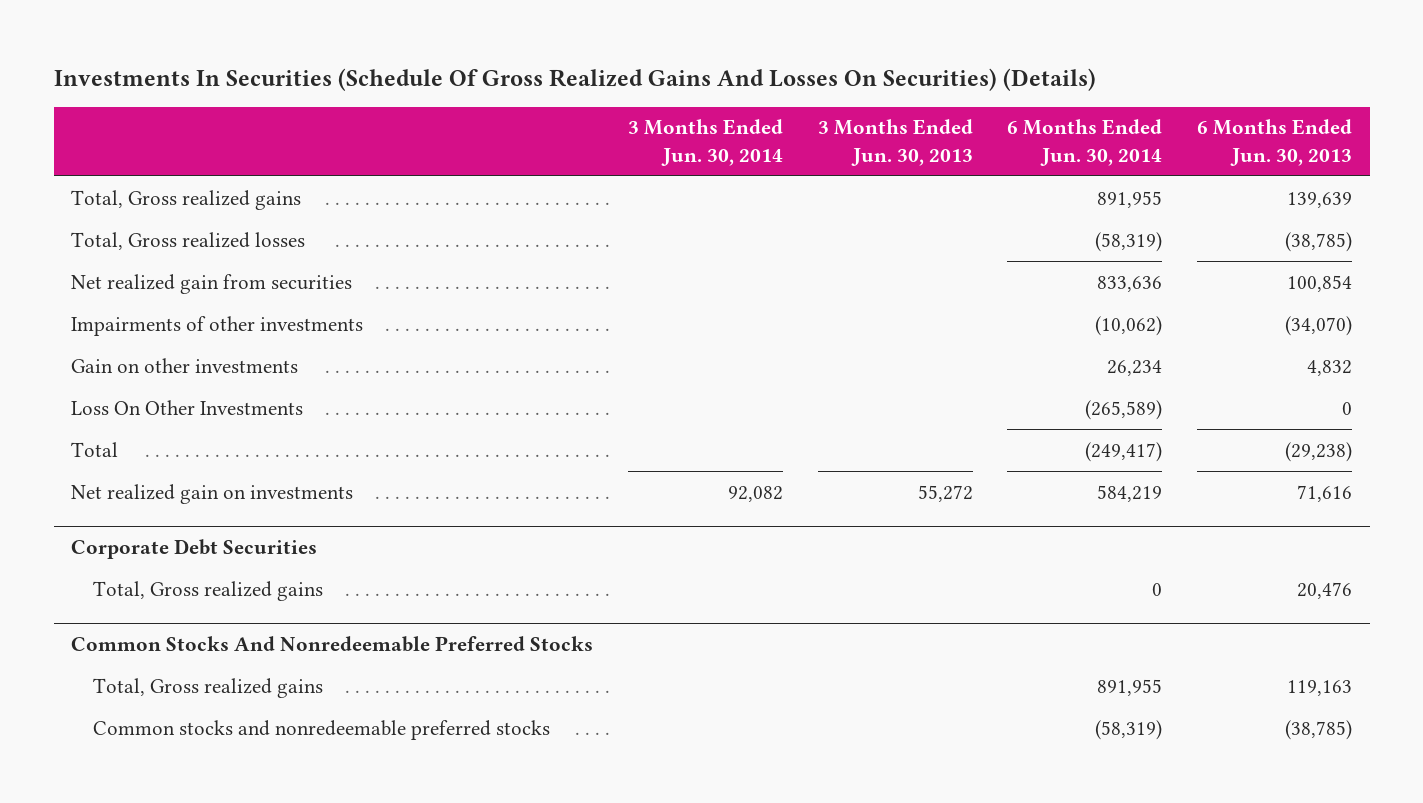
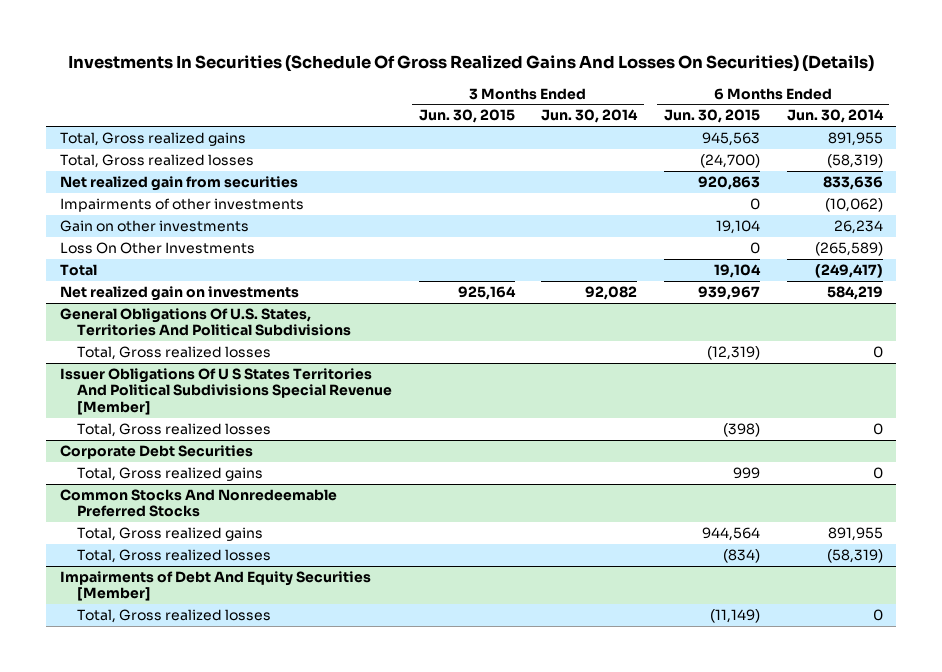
[817,119,973,166] 3 Months Ended Jun. 30, 2013 -> none
[1197,119,1353,166] 6 Months Ended Jun. 30, 2013 -> none
none -> [418,109,515,124] Jun. 30, 2015
none -> [664,109,761,124] Jun. 30, 2015
none -> [59,308,352,337] General Obligations Of U.S. States, Territories And Political Subdivisions
none -> [77,346,272,361] Total, Gross realized losses
none -> [59,368,393,415] Issuer Obligations Of U S States Territories And Political Subdivisions Special Revenue [Member]
none -> [77,423,272,438] Total, Gross realized losses
[92,719,550,740] Common stocks and nonredeemable preferred stocks -> [77,549,272,564] Total, Gross realized losses
none -> [59,571,371,602] Impairments of Debt And Equity Securities [Member]
none -> [77,609,272,624] Total, Gross realized losses

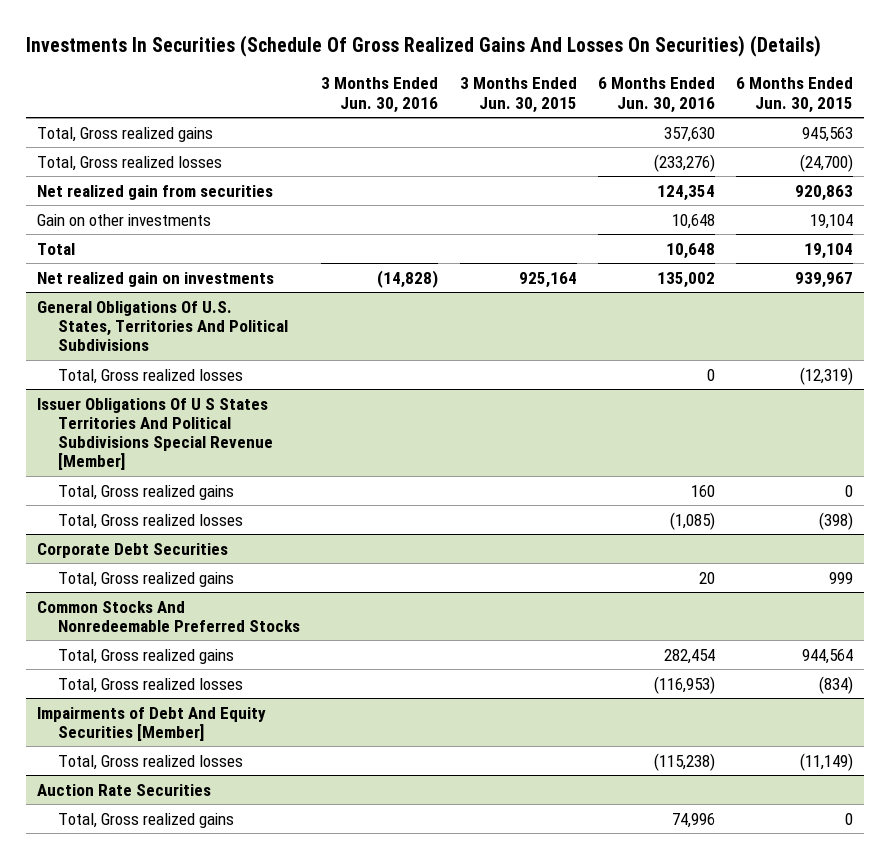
[541,109,639,124] Jun. 30, 2014 -> none
[786,109,884,124] Jun. 30, 2014 -> none
none -> [321,77,439,113] 3 Months Ended Jun. 30, 2016
none -> [597,77,715,113] 6 Months Ended Jun. 30, 2016
[59,198,304,213] Impairments of other investments -> none
[59,242,255,255] Loss On Other Investments -> none
none -> [58,484,235,500] Total, Gross realized gains
none -> [36,783,211,796] Auction Rate Securities
none -> [58,812,235,828] Total, Gross realized gains

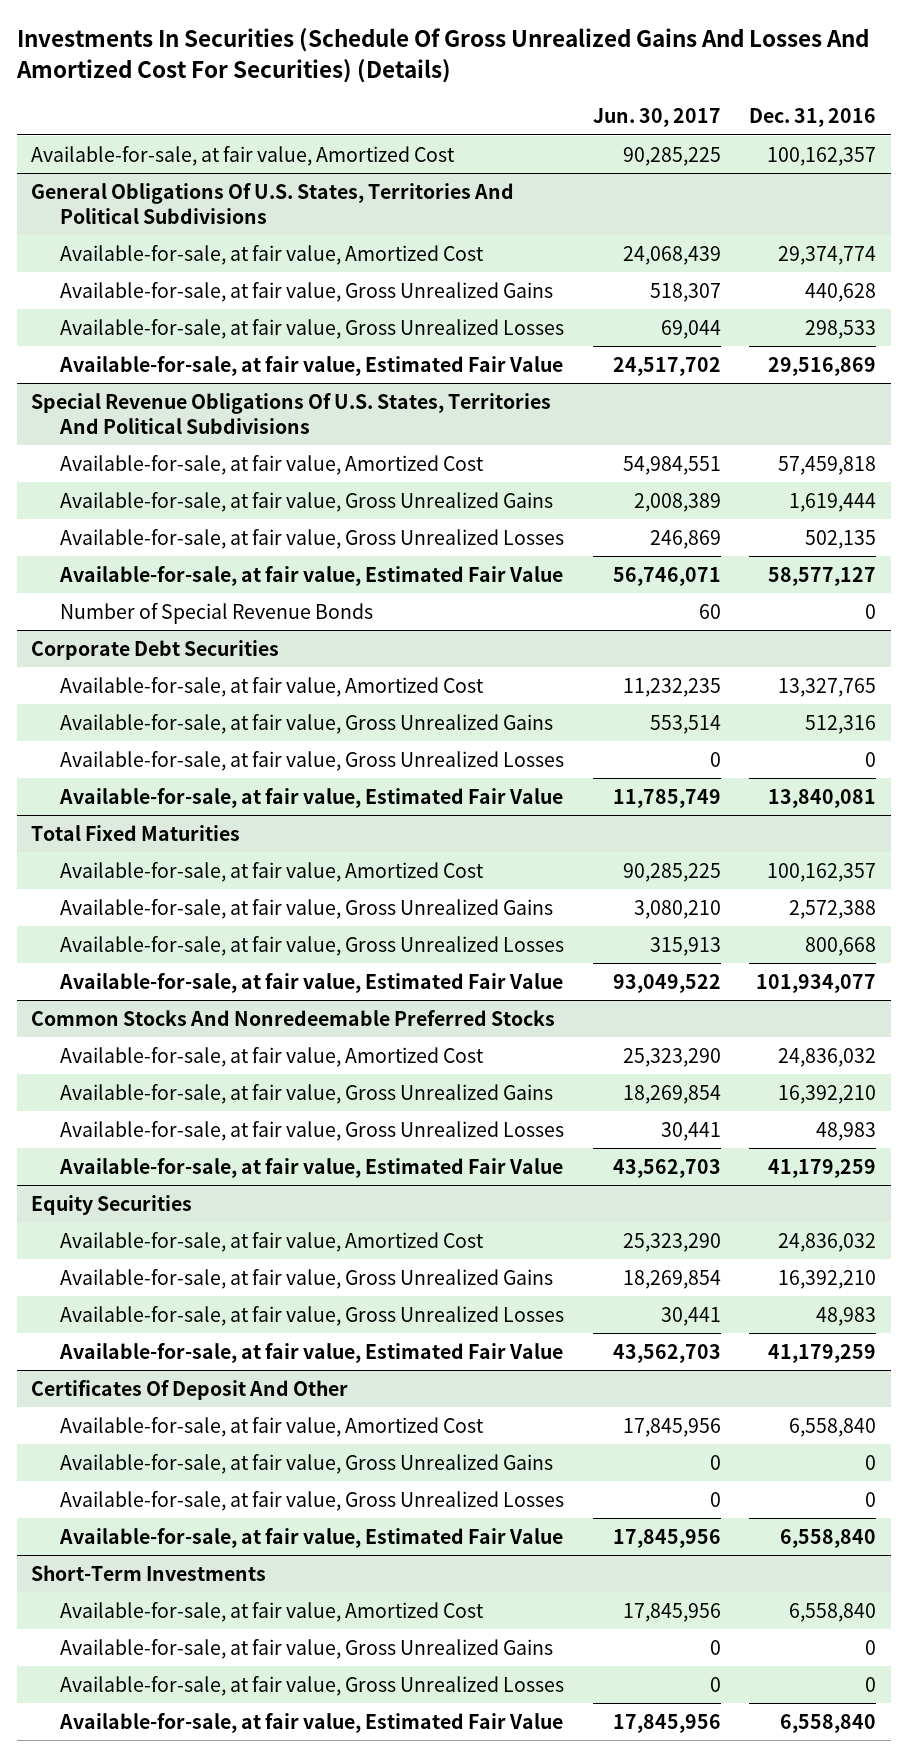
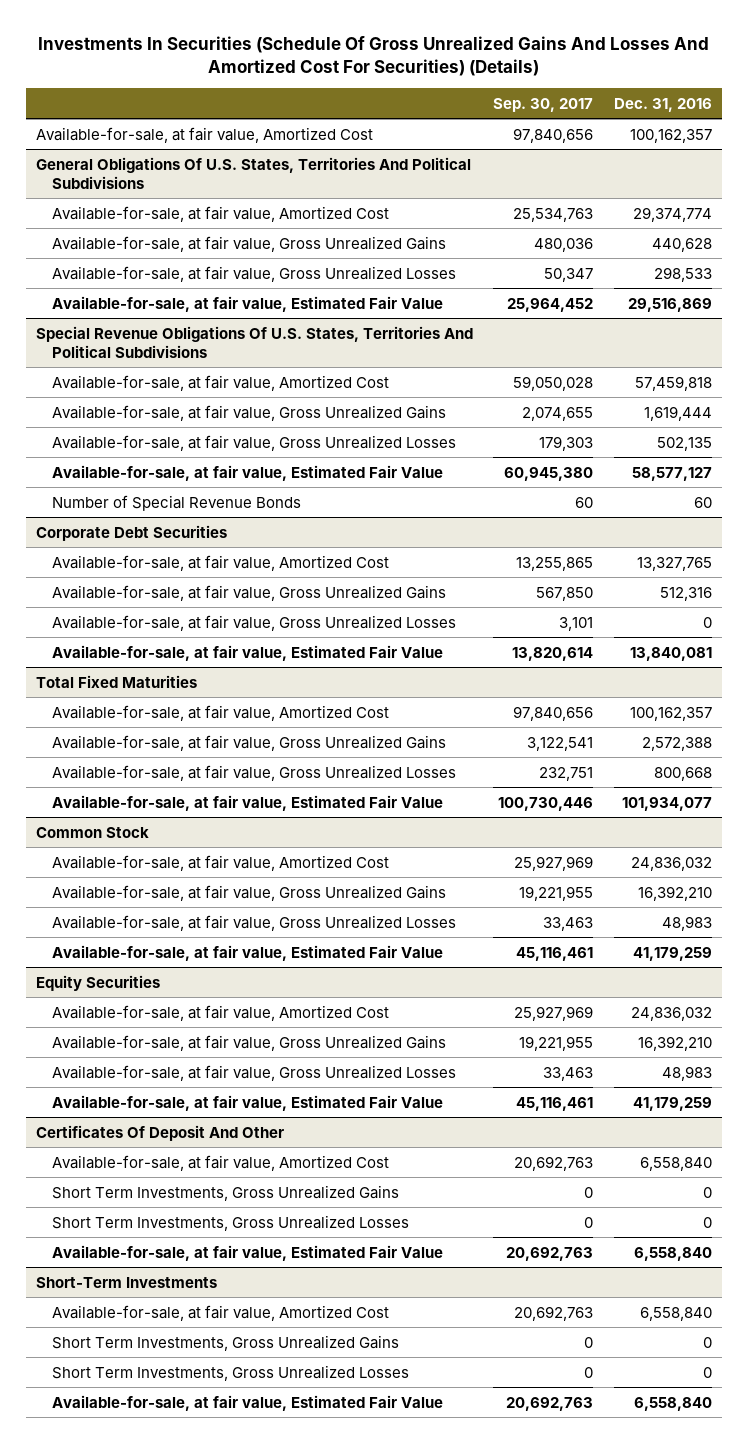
[592,108,721,128] Jun. 30, 2017 -> none
none -> [493,97,594,112] Sep. 30, 2017
[865,603,877,619] 0 -> [693,496,712,508] 60
[30,1009,555,1026] Common Stocks And Nonredeemable Preferred Stocks -> none
none -> [36,826,150,838] Common Stock
[60,1453,554,1474] Available-for-sale, at fair value, Gross Unrealized Gains -> none
[60,1490,565,1511] Available-for-sale, at fair value, Gross Unrealized Losses -> none
none -> [52,1184,400,1201] Short Term Investments, Gross Unrealized Gains
none -> [52,1214,410,1231] Short Term Investments, Gross Unrealized Losses
[60,1638,554,1659] Available-for-sale, at fair value, Gross Unrealized Gains -> none
[60,1675,565,1696] Available-for-sale, at fair value, Gross Unrealized Losses -> none
none -> [52,1334,400,1351] Short Term Investments, Gross Unrealized Gains
none -> [52,1364,410,1381] Short Term Investments, Gross Unrealized Losses

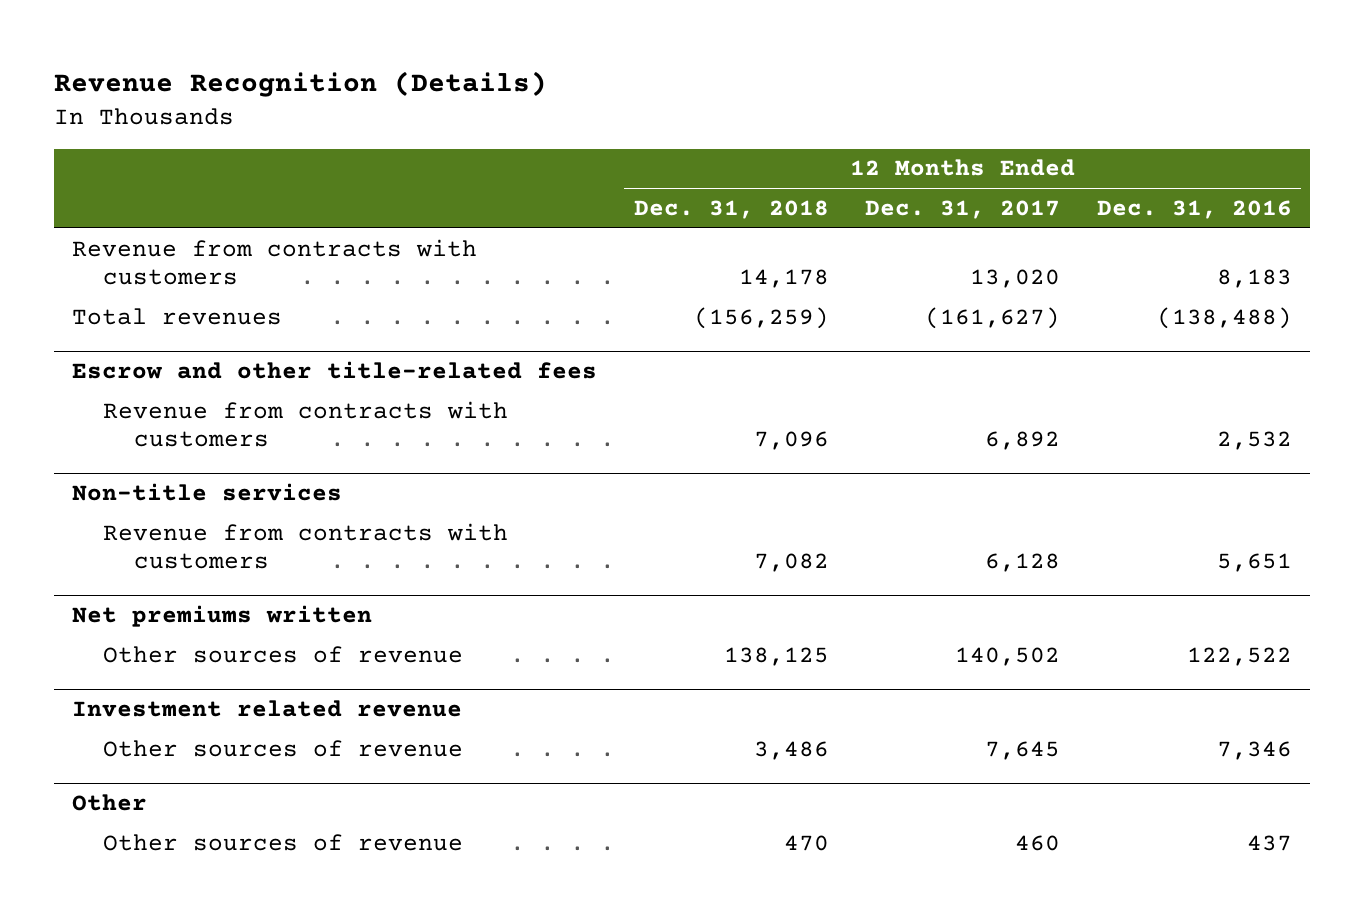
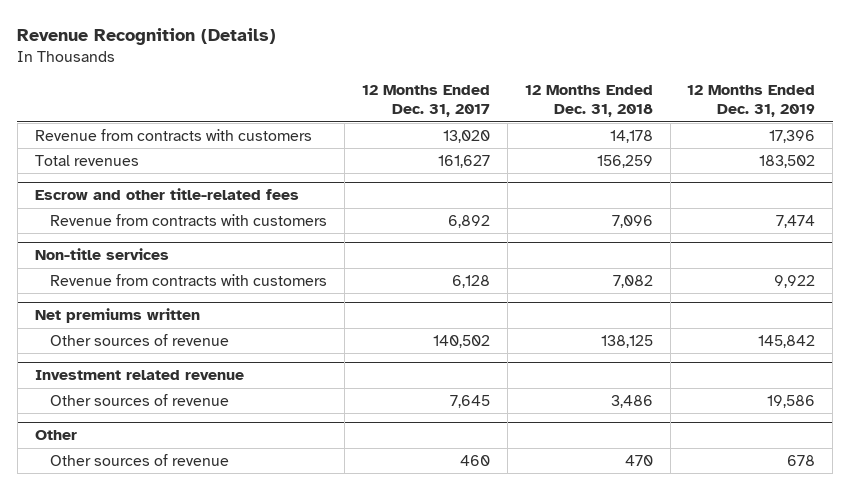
[1096,199,1292,219] Dec. 31, 2016 -> none
none -> [687,84,816,118] 12 Months Ended Dec. 31, 2019
[693,306,829,329] (156,259) -> [596,154,653,168] 156,259
[925,306,1061,329] (161,627) -> [437,154,490,168] 161,627

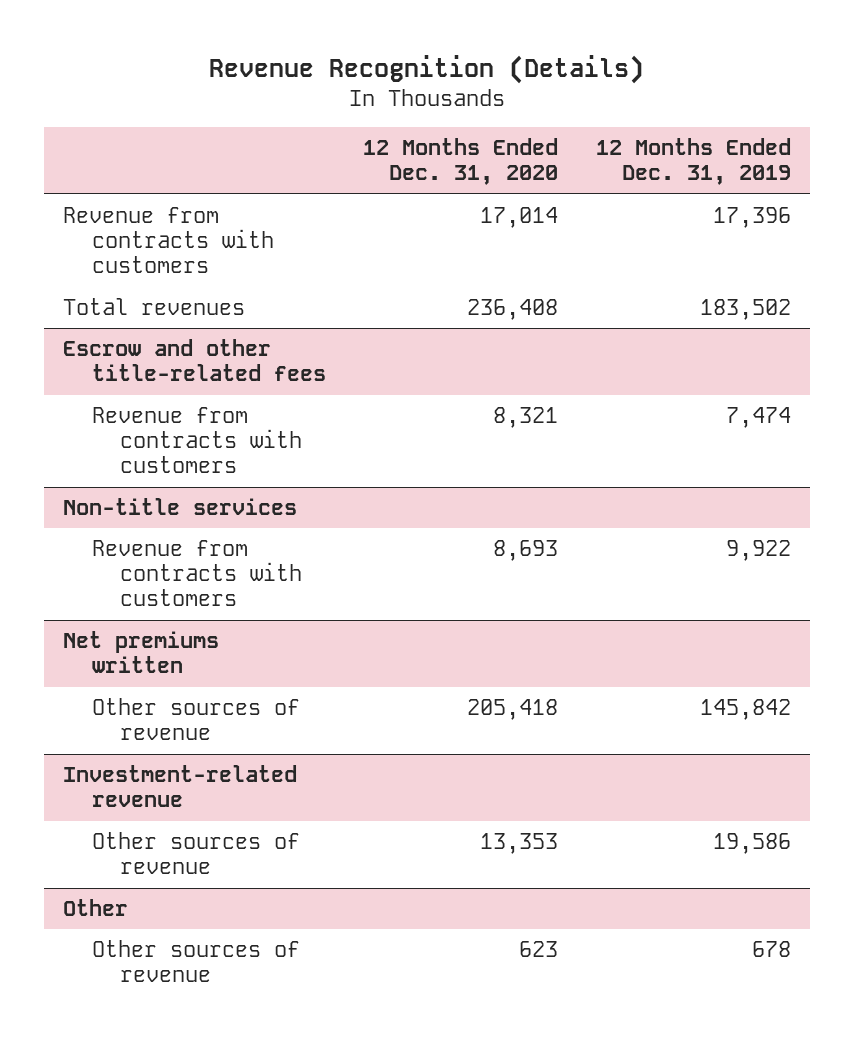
[361,84,490,118] 12 Months Ended Dec. 31, 2017 -> none
[524,84,653,118] 12 Months Ended Dec. 31, 2018 -> none
none -> [363,138,559,186] 12 Months Ended Dec. 31, 2020
[34,370,244,381] Investment related revenue -> [63,765,298,808] Investment-related revenue

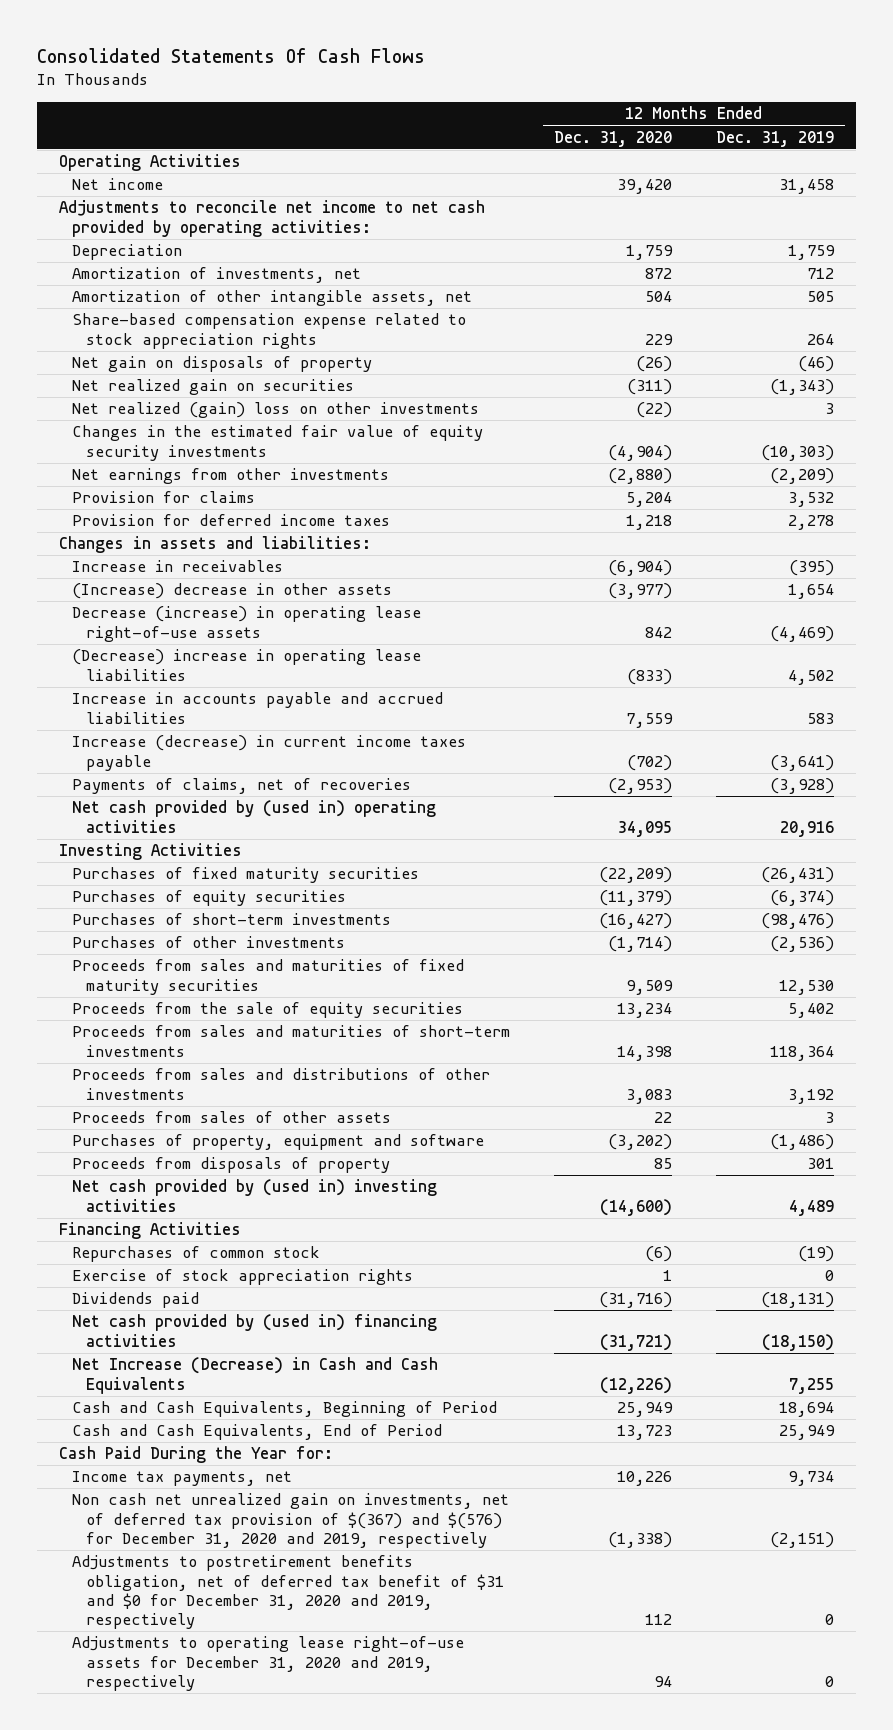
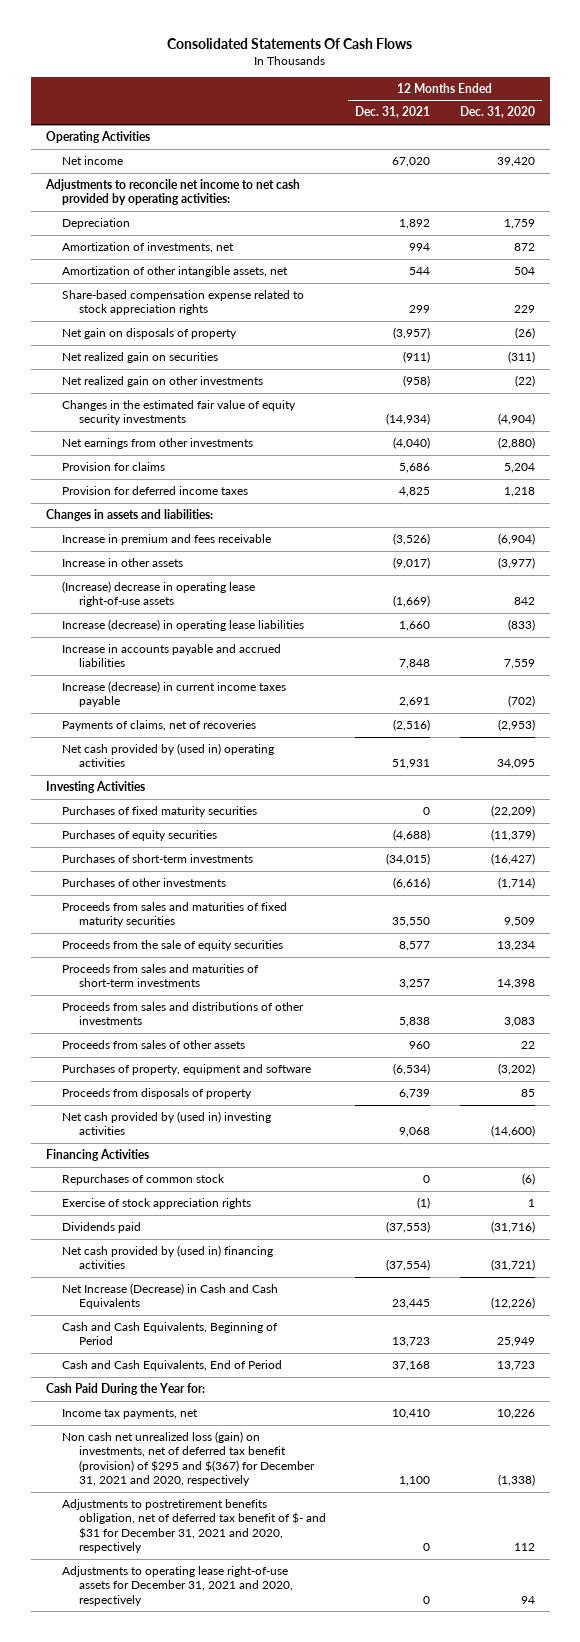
[716,130,835,147] Dec. 31, 2019 -> none
none -> [355,106,431,119] Dec. 31, 2021
[72,402,480,419] Net realized (gain) loss on other investments -> [62,376,264,388] Net realized gain on other investments
[72,560,284,573] Increase in receivables -> [62,534,272,546] Increase in premium and fees receivable
[72,583,393,600] (Increase) decrease in other assets -> [62,558,184,568] Increase in other assets
[72,606,422,642] Decrease (increase) in operating lease right-of-use assets -> [62,581,256,608] (Increase) decrease in operating lease right-of-use assets
[72,649,422,681] (Decrease) increase in operating lease liabilities -> [62,619,305,632] Increase (decrease) in operating lease liabilities
[72,1493,510,1549] Non cash net unrealized gain on investments, net of deferred tax provision of $(367) and $(576) for December 31, 2020 and 2019, respectively -> [62,1431,316,1487] Non cash net unrealized loss (gain) on investments, net of deferred tax benefit (provision) of $295 and $(367) for December 31, 2021 and 2020, respectively
[72,1555,504,1630] Adjustments to postretirement benefits obligation, net of deferred tax benefit of $31 and $0 for December 31, 2020 and 2019, respectively -> [62,1499,327,1554] Adjustments to postretirement benefits obligation, net of deferred tax benefit of $- and $31 for December 31, 2021 and 2020, respectively
[72,1636,465,1692] Adjustments to operating lease right-of-use assets for December 31, 2020 and 2019, respectively -> [62,1566,294,1606] Adjustments to operating lease right-of-use assets for December 31, 2021 and 2020, respectively

